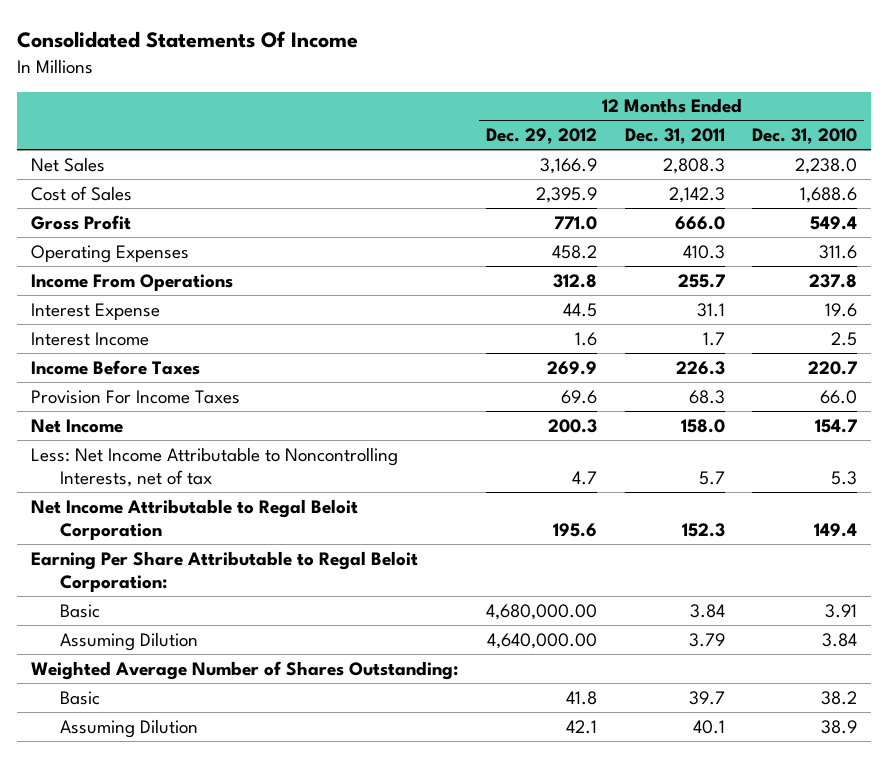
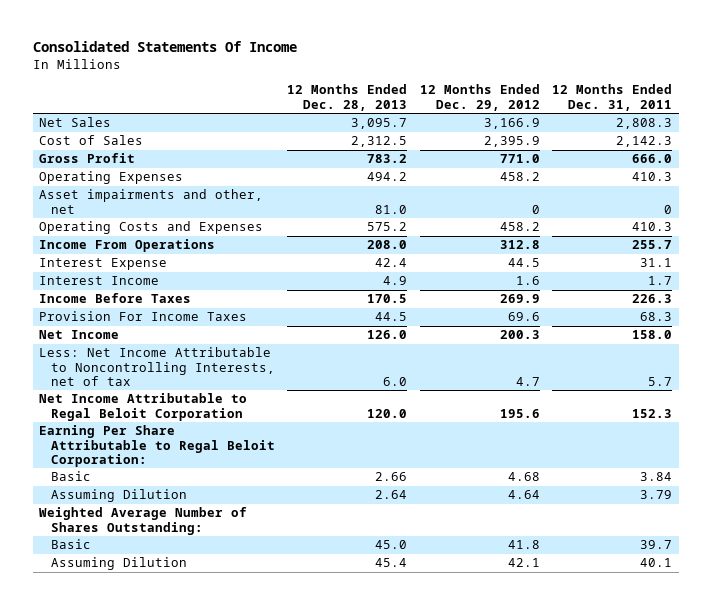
[752,128,858,145] Dec. 31, 2010 -> none
none -> [287,84,408,111] 12 Months Ended Dec. 28, 2013
none -> [39,189,264,214] Asset impairments and other, net
none -> [39,221,264,235] Operating Costs and Expenses
[485,603,597,620] 4,680,000.00 -> [507,472,540,482] 4.68
[486,632,597,649] 4,640,000.00 -> [507,490,540,500] 4.64

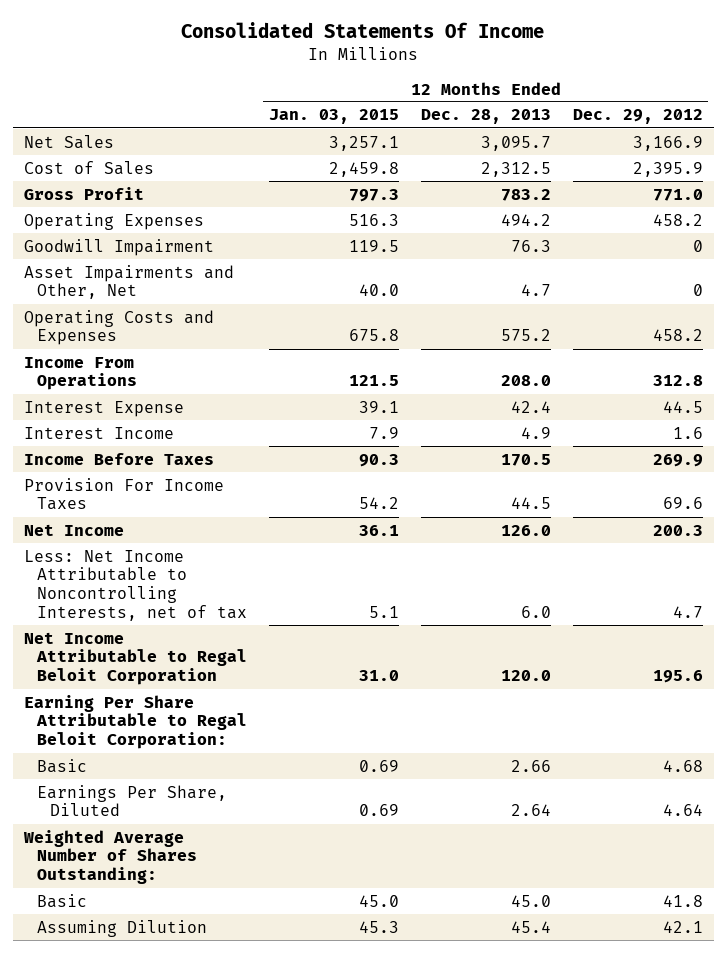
[552,84,673,111] 12 Months Ended Dec. 31, 2011 -> none
none -> [268,109,399,125] Jan. 03, 2015
none -> [24,238,215,256] Goodwill Impairment
[39,189,264,214] Asset impairments and other, net -> [24,264,235,300] Asset Impairments and Other, Net
[375,204,408,214] 81.0 -> [520,284,551,297] 4.7
[50,489,187,503] Assuming Dilution -> [37,784,228,817] Earnings Per Share, Diluted

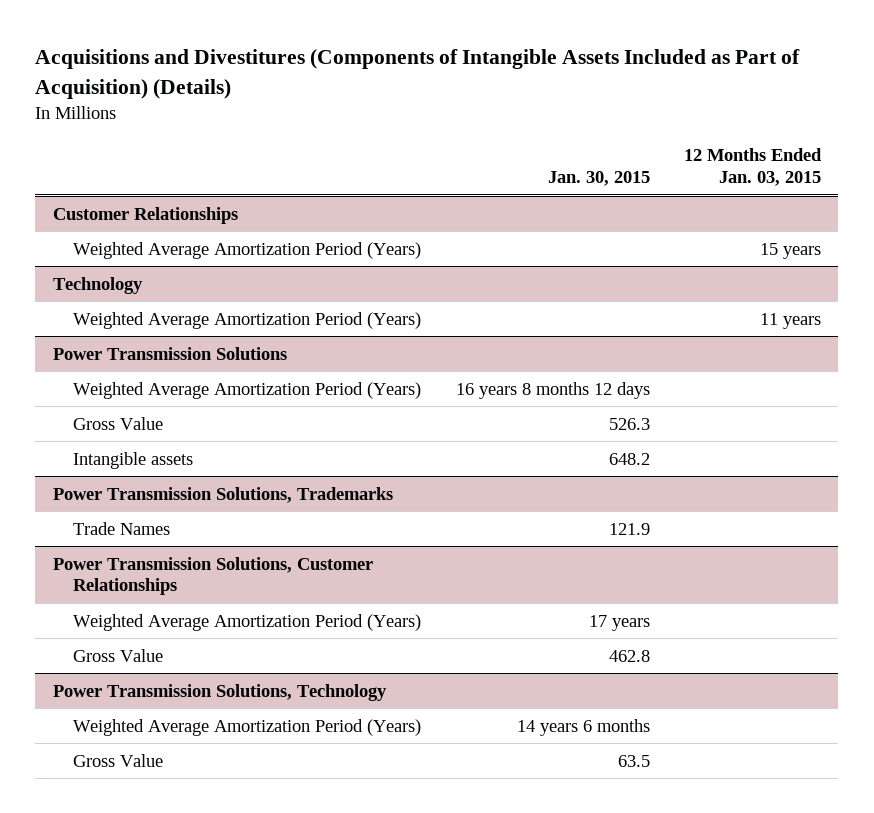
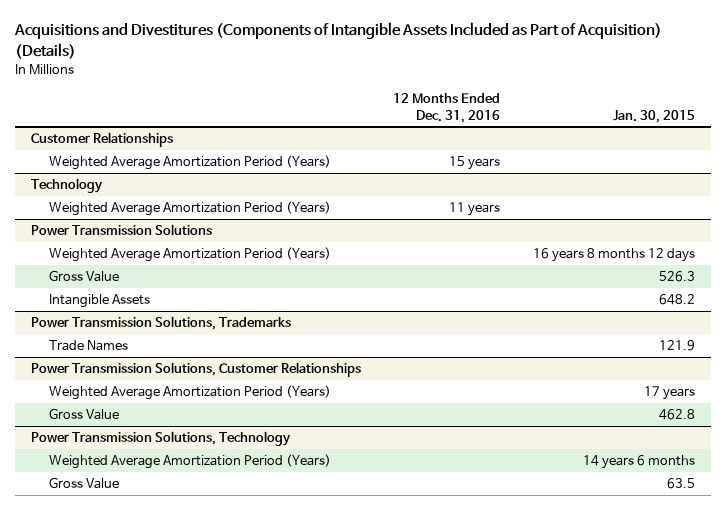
[684,148,823,186] 12 Months Ended Jan. 03, 2015 -> none
none -> [393,93,501,123] 12 Months Ended Dec. 31, 2016
[73,451,194,469] Intangible assets -> [48,294,150,309] Intangible Assets

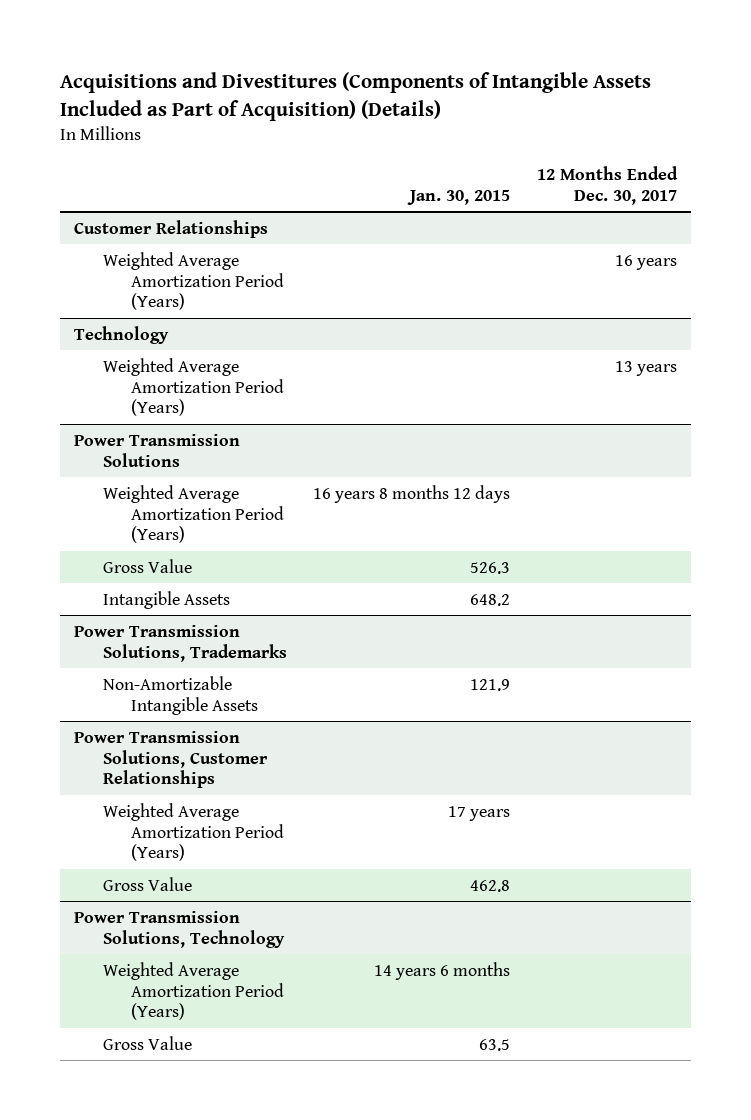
[393,93,501,123] 12 Months Ended Dec. 31, 2016 -> none
none -> [537,165,679,205] 12 Months Ended Dec. 30, 2017
[48,340,128,352] Trade Names -> [102,675,259,715] Non-Amortizable Intangible Assets

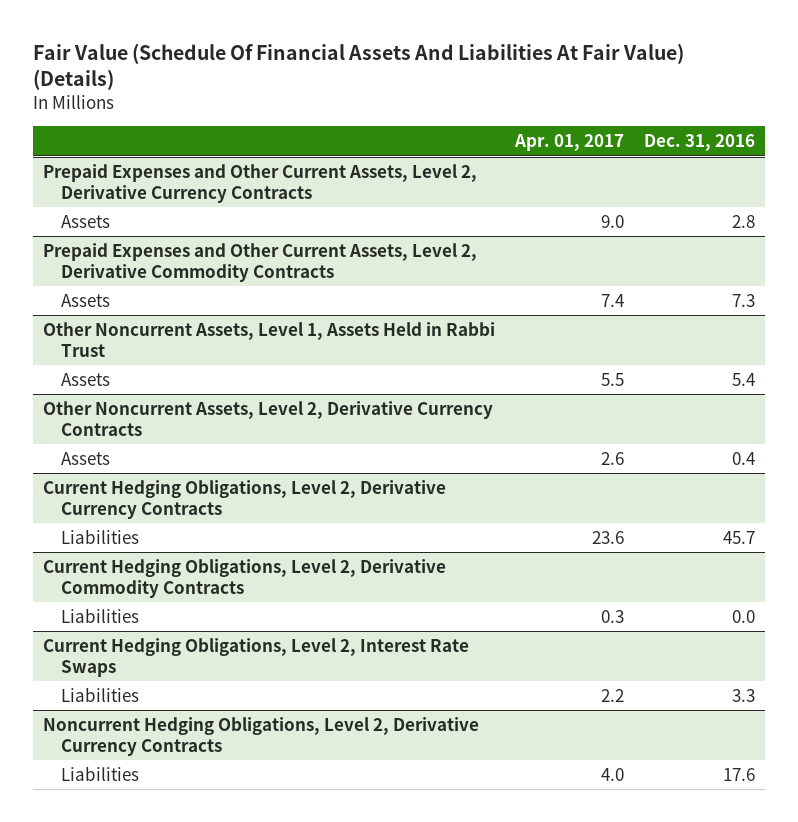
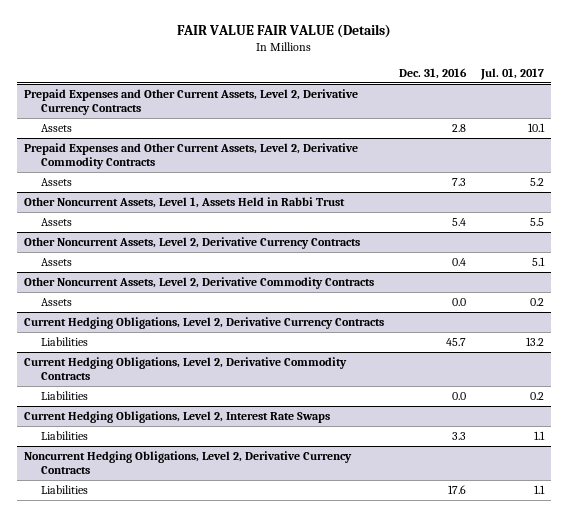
[33,42,685,91] Fair Value (Schedule Of Financial Assets And Liabilities At Fair Value) (Details) -> [177,24,392,39] FAIR VALUE FAIR VALUE (Details)
[513,134,624,152] Apr. 01, 2017 -> none
none -> [479,67,544,80] Jul. 01, 2017
none -> [24,276,375,289] Other Noncurrent Assets, Level 2, Derivative Commodity Contracts
none -> [41,297,73,306] Assets

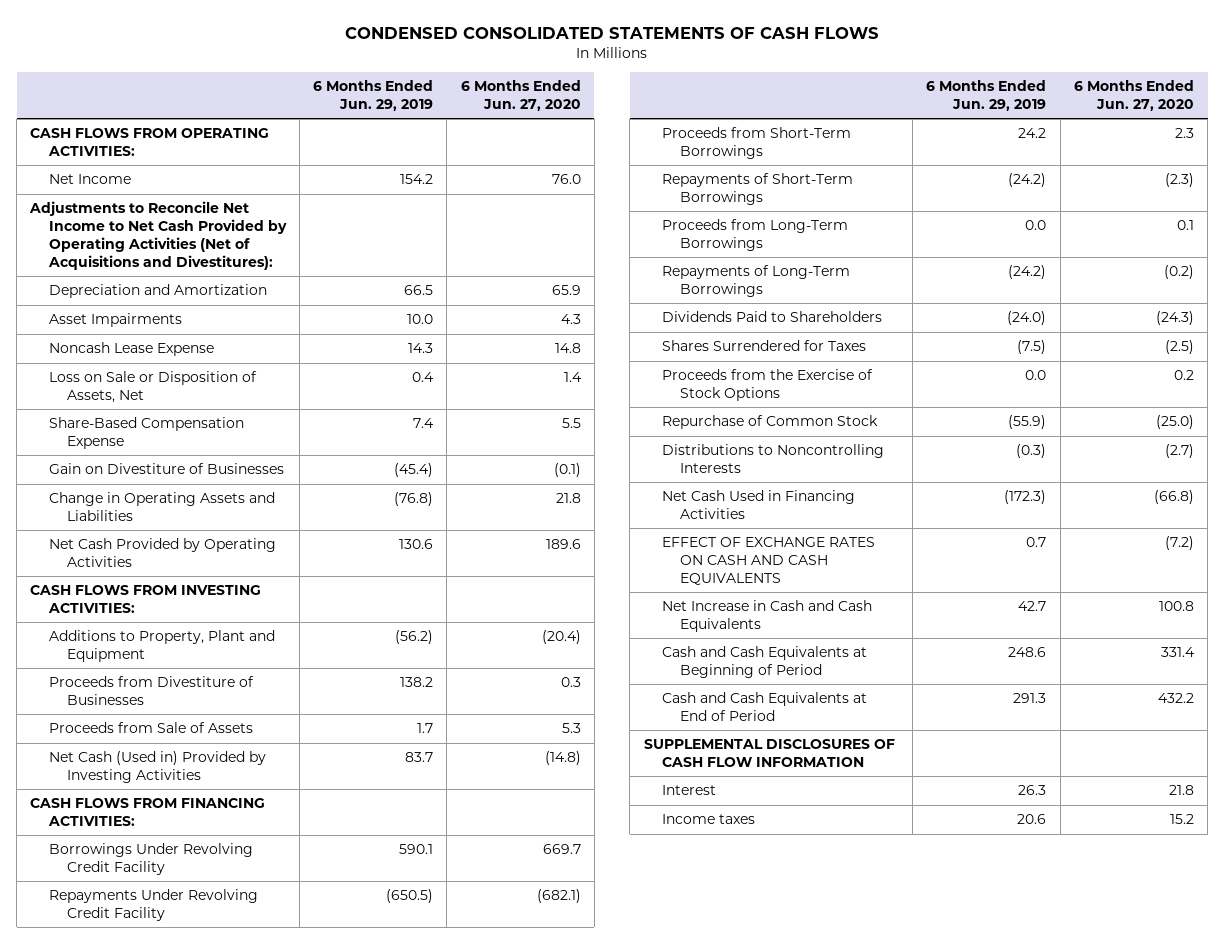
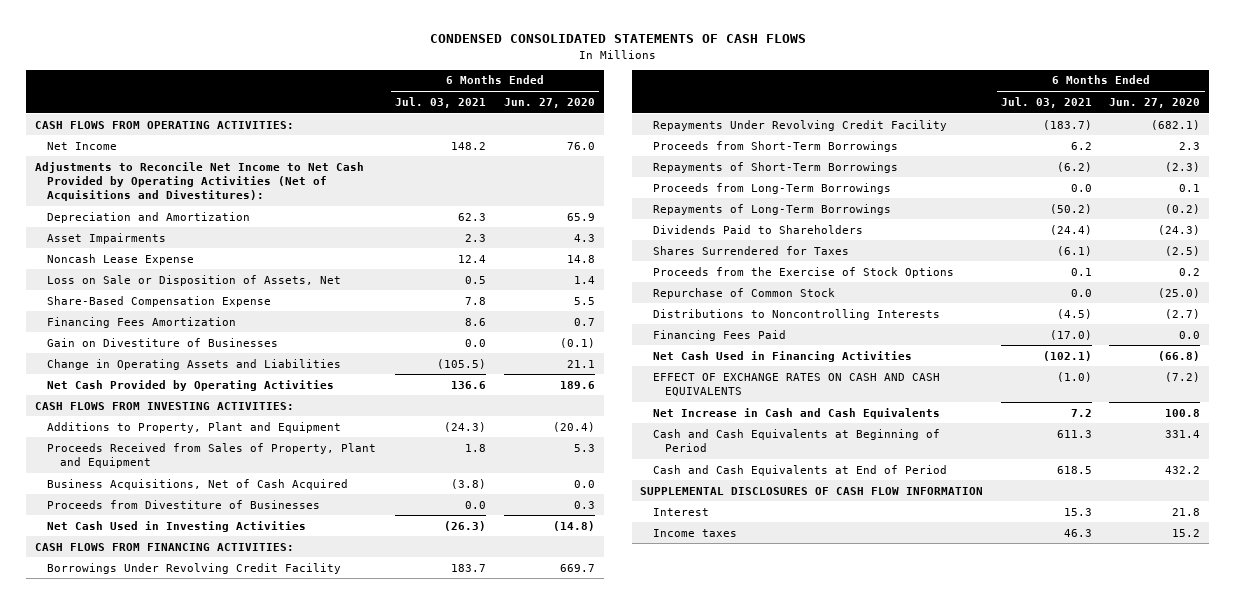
[313,80,434,112] 6 Months Ended Jun. 29, 2019 -> none
none -> [395,96,487,108] Jul. 03, 2021
none -> [47,316,237,328] Financing Fees Amortization
[555,493,581,504] 21.8 -> [566,359,595,368] 21.1
none -> [47,442,377,469] Proceeds Received from Sales of Property, Plant and Equipment
none -> [47,478,349,490] Business Acquisitions, Net of Cash Acquired
[48,722,253,734] Proceeds from Sale of Assets -> none
[48,751,266,784] Net Cash (Used in) Provided by Investing Activities -> [47,520,307,532] Net Cash Used in Investing Activities
none -> [652,329,786,341] Financing Fees Paid

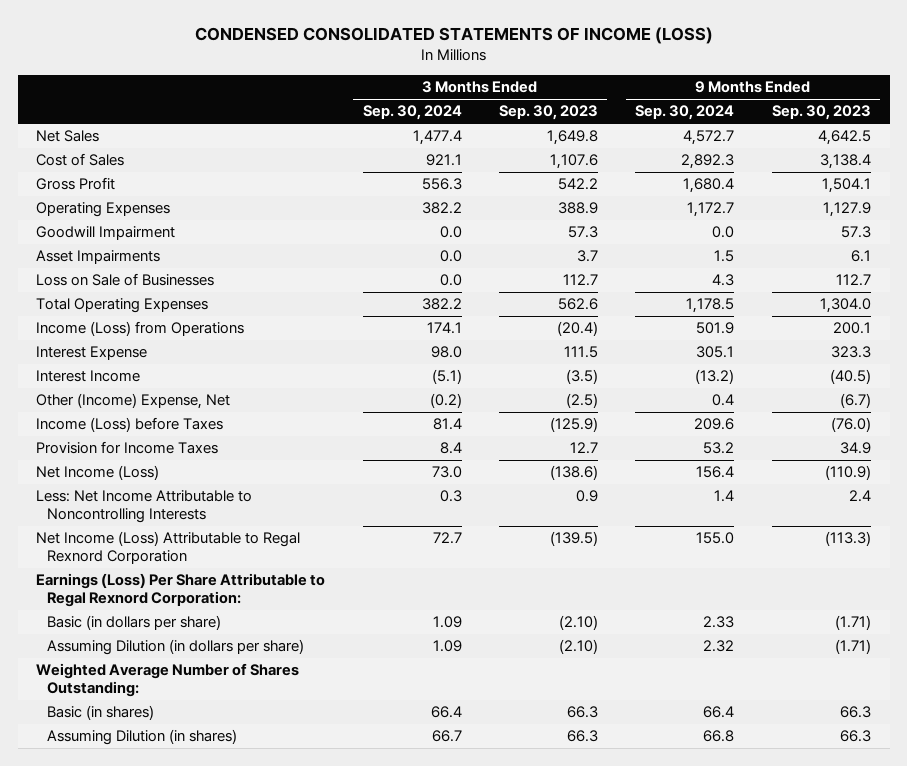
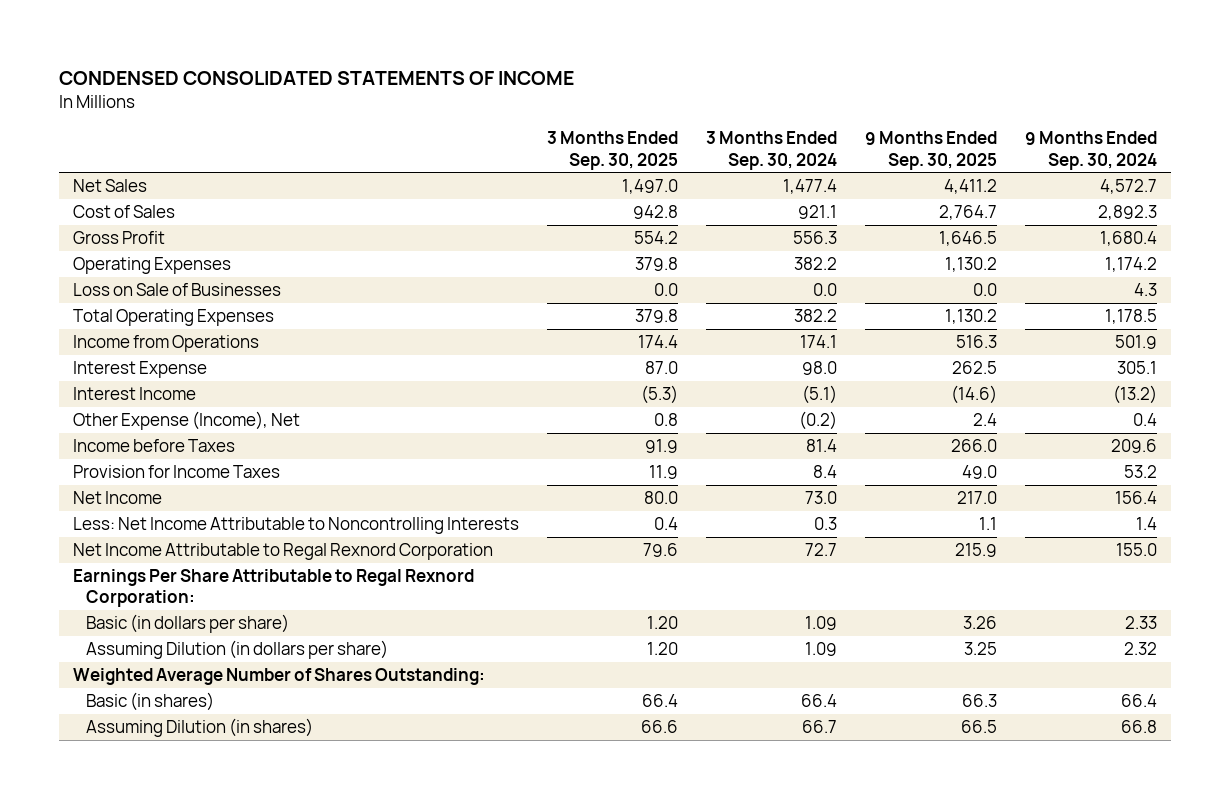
[194,27,713,45] CONDENSED CONSOLIDATED STATEMENTS OF INCOME (LOSS) -> [58,71,574,86] CONDENSED CONSOLIDATED STATEMENTS OF INCOME
[499,105,599,121] Sep. 30, 2023 -> none
[771,105,871,121] Sep. 30, 2023 -> none
none -> [546,131,678,170] 3 Months Ended Sep. 30, 2025
none -> [864,131,997,170] 9 Months Ended Sep. 30, 2025
[36,226,176,241] Goodwill Impairment -> none
[36,250,161,265] Asset Impairments -> none
[687,202,735,218] 1,172.7 -> [1104,257,1157,273] 1,174.2
[36,321,245,337] Income (Loss) from Operations -> [72,335,259,353] Income from Operations
[36,393,231,410] Other (Income) Expense, Net -> [72,411,300,431] Other Expense (Income), Net
[36,417,224,433] Income (Loss) before Taxes -> [72,439,235,453] Income before Taxes
[36,465,160,481] Net Income (Loss) -> [72,491,162,505] Net Income
[36,531,301,565] Net Income (Loss) Attributable to Regal Rexnord Corporation -> [72,543,493,561] Net Income Attributable to Regal Rexnord Corporation
[36,573,326,608] Earnings (Loss) Per Share Attributable to Regal Rexnord Corporation: -> [72,569,474,608] Earnings Per Share Attributable to Regal Rexnord Corporation:

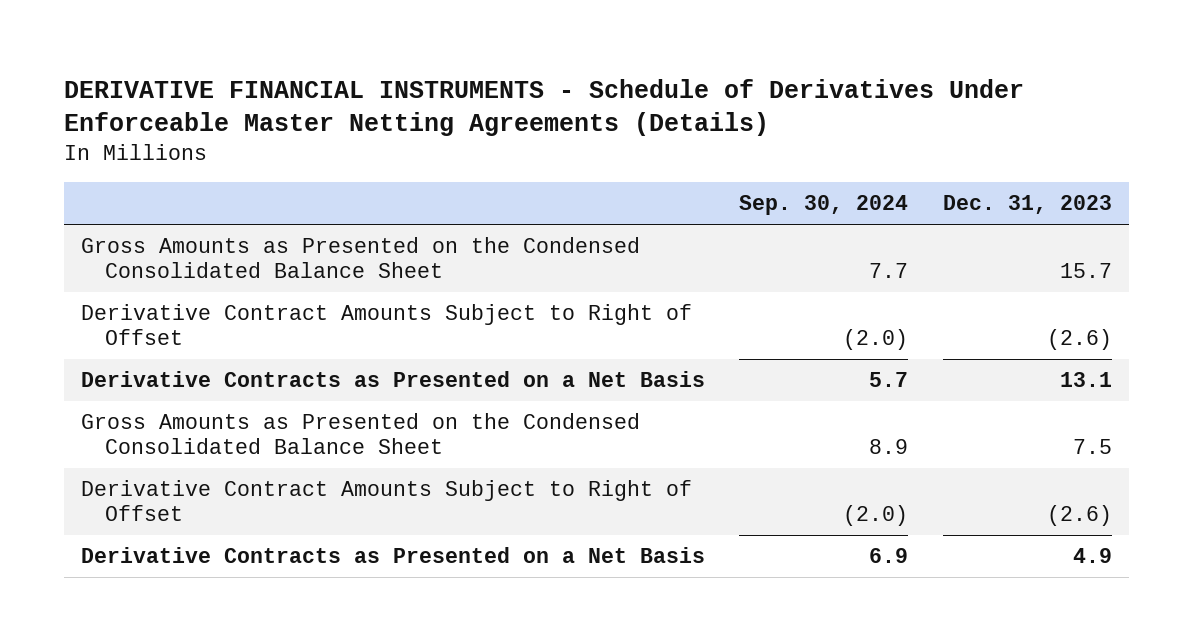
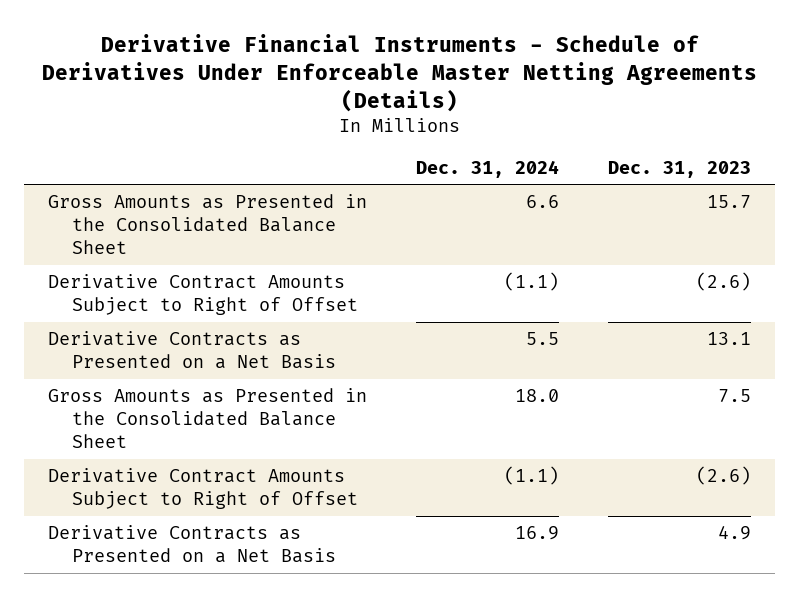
[63,78,1024,137] DERIVATIVE FINANCIAL INSTRUMENTS - Schedule of Derivatives Under Enforceable Master Netting Agreements (Details) -> [41,34,757,113] Derivative Financial Instruments - Schedule of Derivatives Under Enforceable Master Netting Agreements (Details)
[739,195,909,216] Sep. 30, 2024 -> none
none -> [416,159,560,178] Dec. 31, 2024
[80,237,640,279] Gross Amounts as Presented on the Condensed Consolidated Balance Sheet -> [48,194,368,255] Gross Amounts as Presented in the Consolidated Balance Sheet
[80,413,640,455] Gross Amounts as Presented on the Condensed Consolidated Balance Sheet -> [48,388,368,449] Gross Amounts as Presented in the Consolidated Balance Sheet

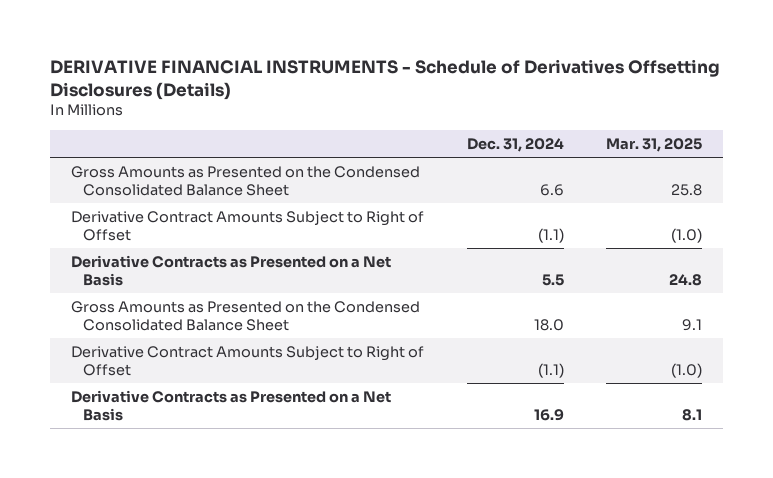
[41,34,757,113] Derivative Financial Instruments - Schedule of Derivatives Under Enforceable Master Netting Agreements (Details) -> [50,58,721,100] DERIVATIVE FINANCIAL INSTRUMENTS - Schedule of Derivatives Offsetting Disclosures (Details)
[607,160,751,178] Dec. 31, 2023 -> none
none -> [606,138,703,153] Mar. 31, 2025
[48,194,368,255] Gross Amounts as Presented in the Consolidated Balance Sheet -> [71,166,421,196] Gross Amounts as Presented on the Condensed Consolidated Balance Sheet
[48,388,368,449] Gross Amounts as Presented in the Consolidated Balance Sheet -> [71,301,421,331] Gross Amounts as Presented on the Condensed Consolidated Balance Sheet

